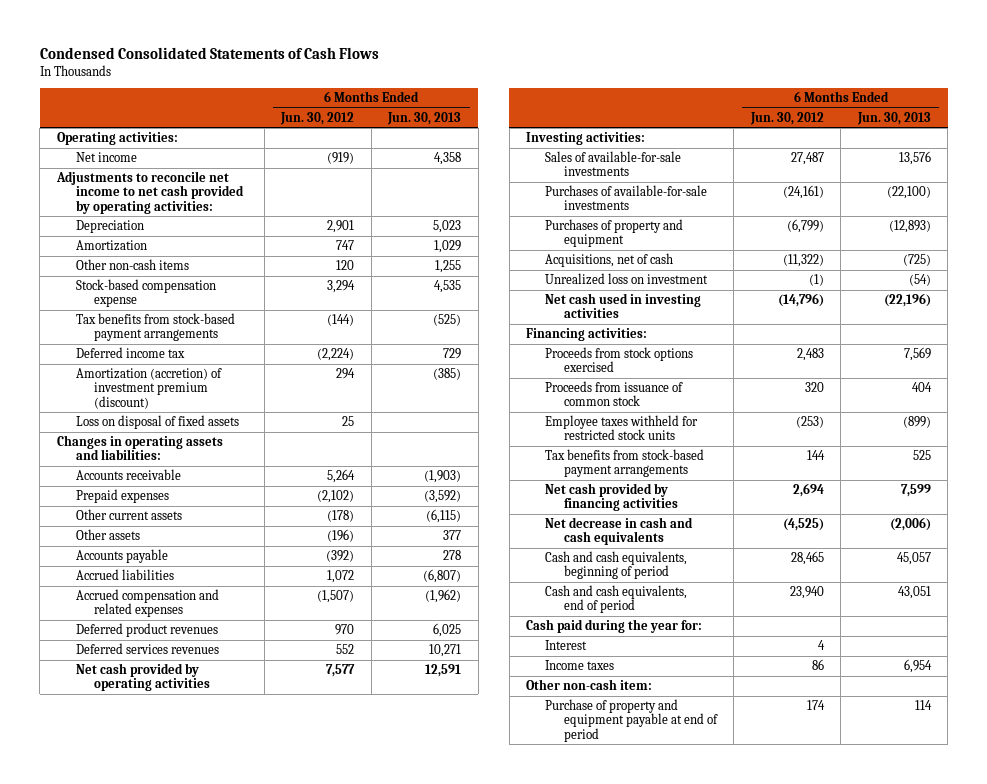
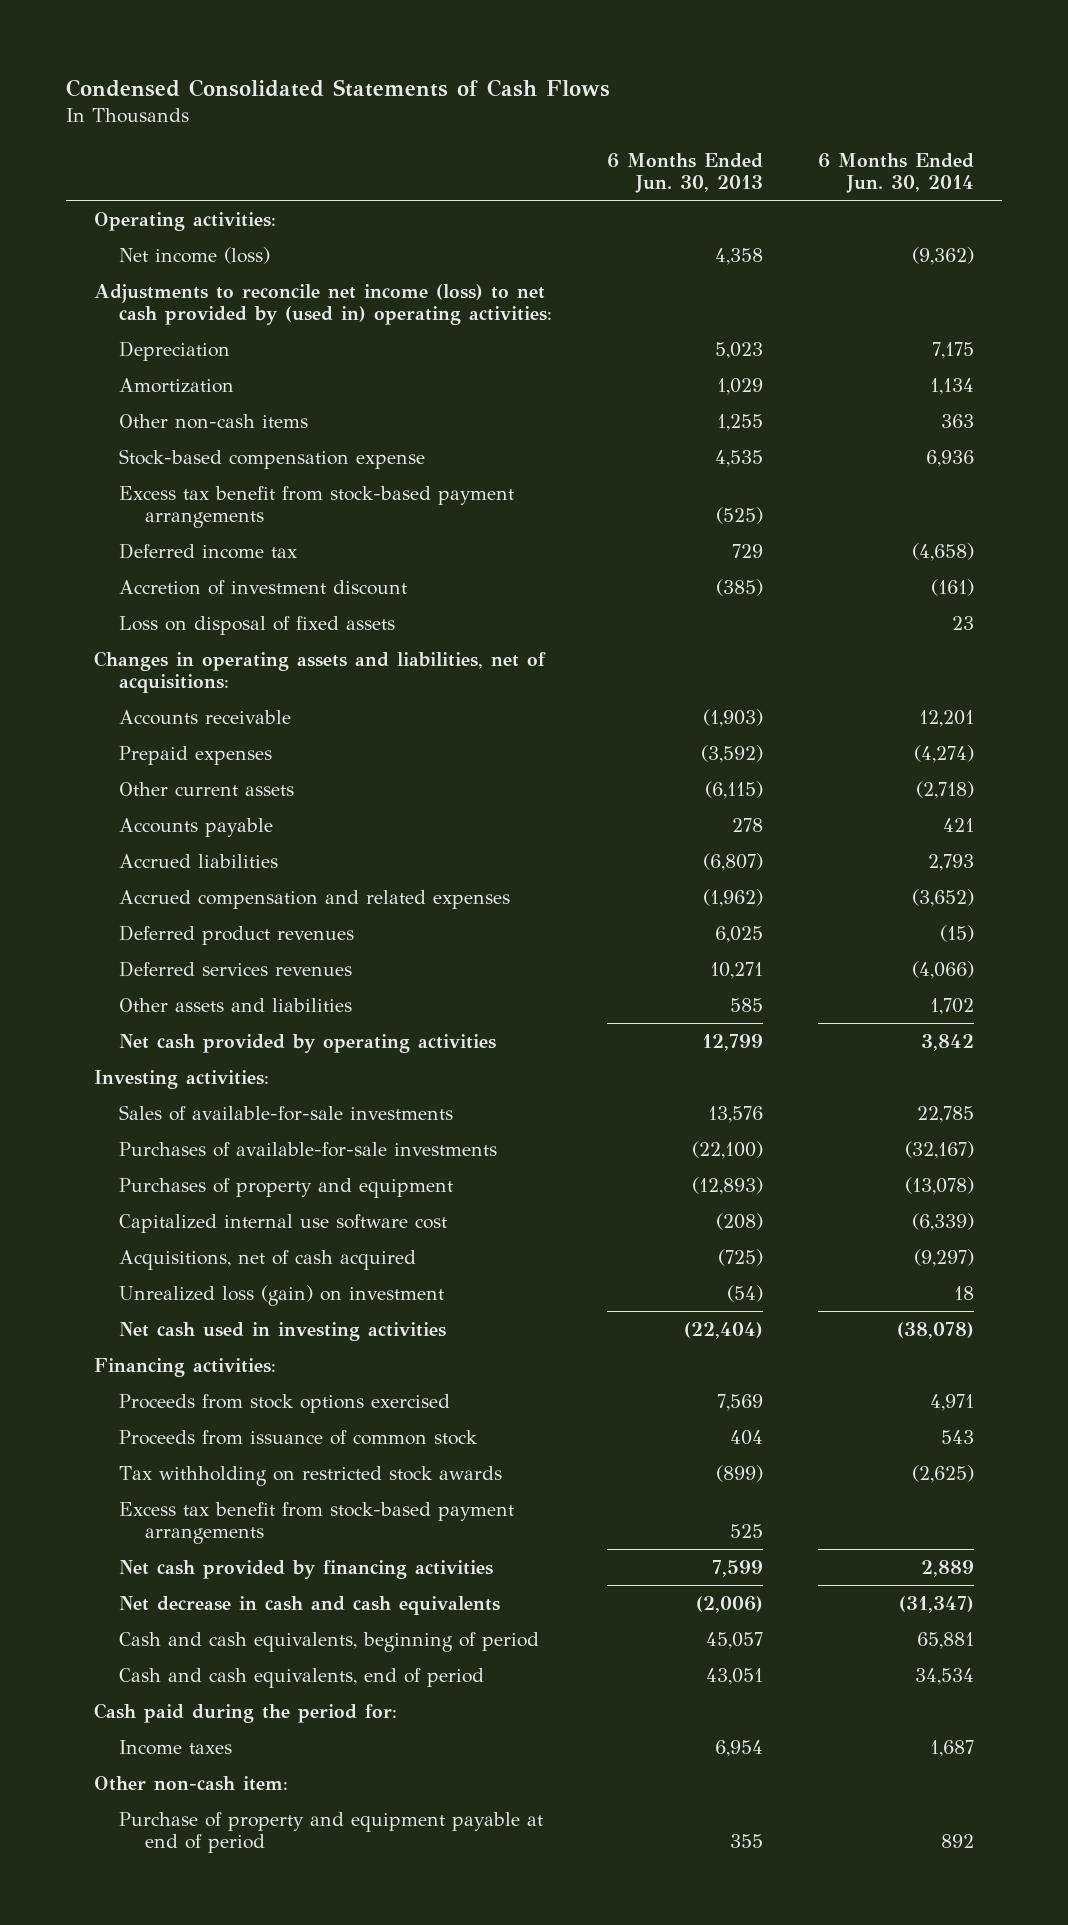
[280,111,355,125] Jun. 30, 2012 -> none
none -> [818,152,975,193] 6 Months Ended Jun. 30, 2014
[75,152,137,163] Net income -> [119,246,271,264] Net income (loss)
[55,171,244,214] Adjustments to reconcile net income to net cash provided by operating activities: -> [93,283,553,326] Adjustments to reconcile net income (loss) to net cash provided by (used in) operating activities:
[75,313,235,342] Tax benefits from stock-based payment arrangements -> [119,485,515,529] Excess tax benefit from stock-based payment arrangements
[75,368,222,409] Amortization (accretion) of investment premium (discount) -> [119,579,408,595] Accretion of investment discount
[56,435,223,461] Changes in operating assets and liabilities: -> [93,650,546,694] Changes in operating assets and liabilities, net of acquisitions:
[75,529,140,541] Other assets -> none
none -> [119,997,353,1012] Other assets and liabilities
[425,664,462,678] 12,591 -> [702,1033,764,1051] 12,799
none -> [119,1213,448,1233] Capitalized internal use software cost
[545,253,674,268] Acquisitions, net of cash -> [119,1249,417,1270] Acquisitions, net of cash acquired
[545,273,709,286] Unrealized loss on investment -> [119,1284,445,1306] Unrealized loss (gain) on investment
[883,293,931,308] (22,196) -> [684,1321,764,1339] (22,404)
[545,415,699,441] Employee taxes withheld for restricted stock units -> [119,1465,503,1486] Tax withholding on restricted stock awards
[545,449,705,478] Tax benefits from stock-based payment arrangements -> [119,1501,515,1545] Excess tax benefit from stock-based payment arrangements
[545,640,588,651] Interest -> none
[526,619,703,634] Cash paid during the year for: -> [93,1702,397,1723] Cash paid during the period for:
[914,700,932,711] 114 -> [730,1834,764,1849] 355

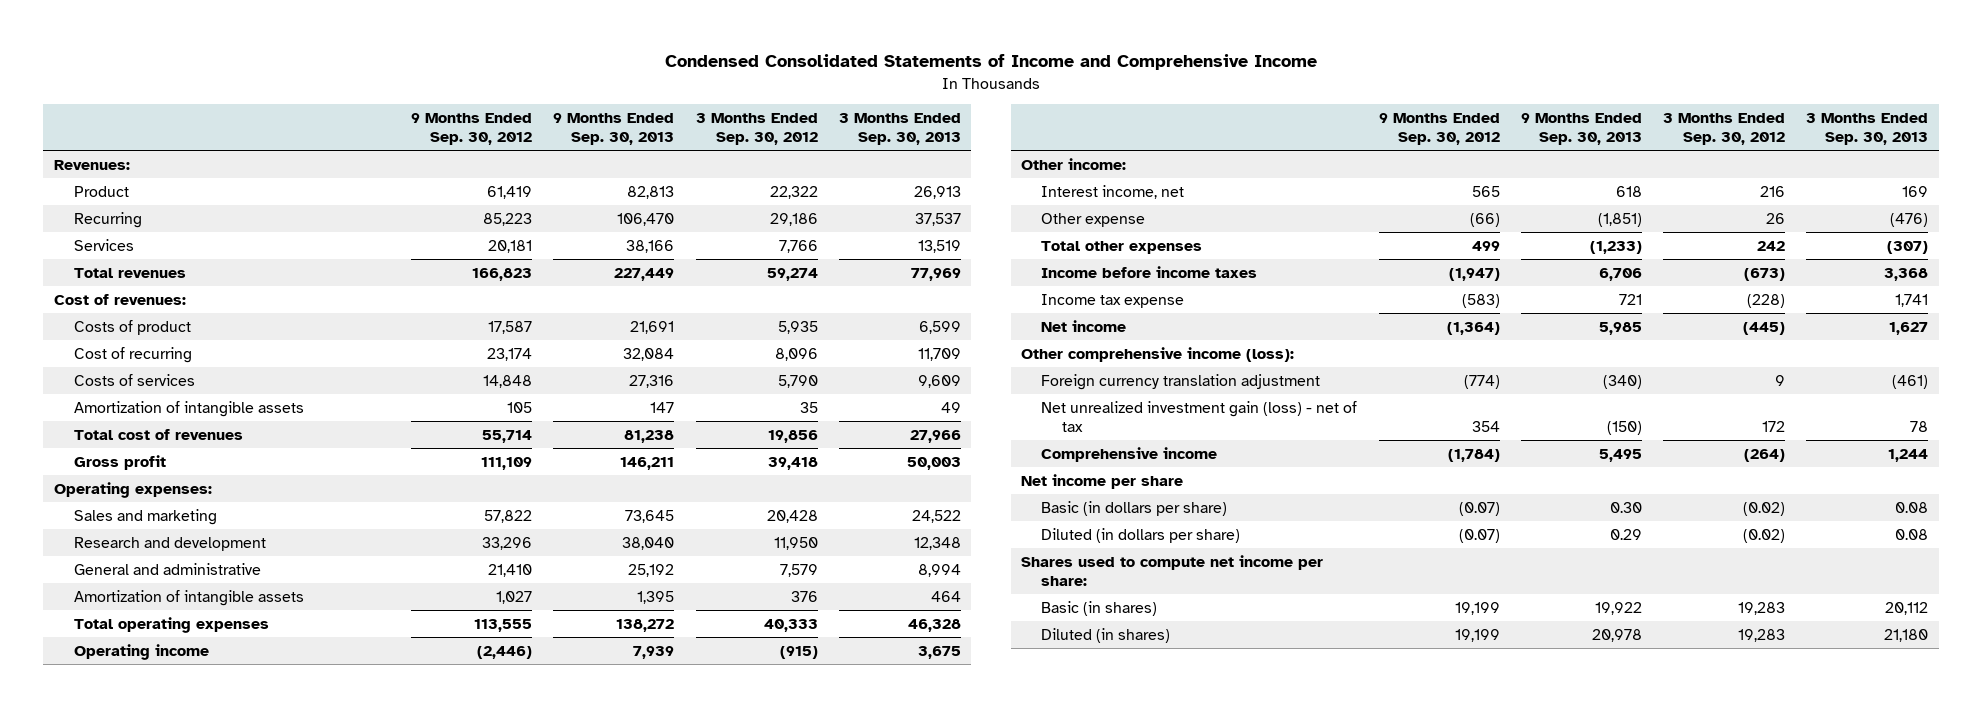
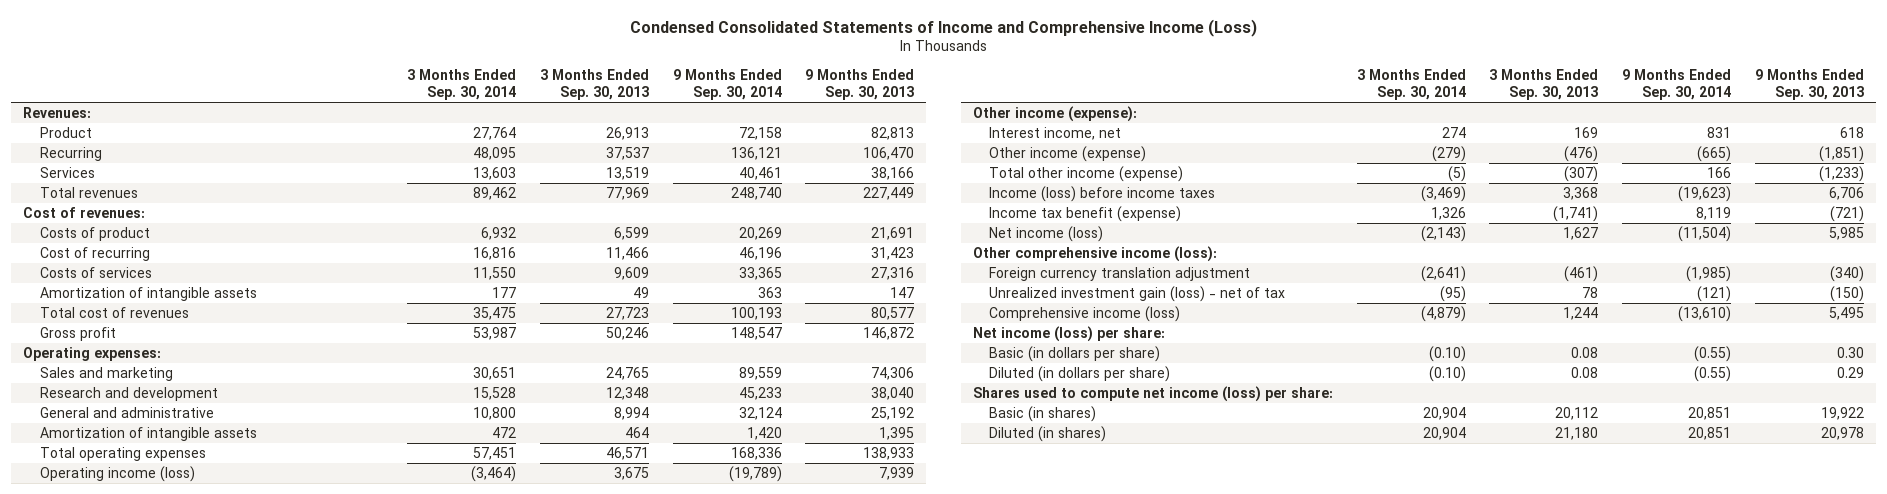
[664,54,1317,71] Condensed Consolidated Statements of Income and Comprehensive Income -> [629,18,1257,37] Condensed Consolidated Statements of Income and Comprehensive Income (Loss)
[411,113,533,146] 9 Months Ended Sep. 30, 2012 -> none
[695,113,818,146] 3 Months Ended Sep. 30, 2012 -> none
none -> [407,69,517,100] 3 Months Ended Sep. 30, 2014
none -> [672,69,782,100] 9 Months Ended Sep. 30, 2014
[623,347,675,361] 32,084 -> [871,247,915,261] 31,423
[917,347,961,361] 11,709 -> [605,247,649,261] 11,466
[624,429,675,443] 81,238 -> [871,307,915,321] 80,577
[909,429,961,443] 27,966 -> [605,307,649,321] 27,723
[620,456,675,470] 146,211 -> [863,327,915,341] 146,872
[906,456,961,470] 50,003 -> [605,327,649,341] 50,246
[625,509,675,523] 73,645 -> [871,367,915,381] 74,306
[911,509,961,523] 24,522 -> [605,367,649,381] 24,765
[616,618,675,632] 138,272 -> [863,447,915,461] 138,933
[907,618,961,632] 46,328 -> [605,447,649,461] 46,571
[73,643,209,660] Operating income -> [39,466,195,483] Operating income (loss)
[1021,157,1127,170] Other income: -> [972,106,1137,123] Other income (expense):
[1041,212,1146,227] Other expense -> [989,146,1147,163] Other income (expense)
[1041,240,1203,254] Total other expenses -> [989,166,1184,183] Total other income (expense)
[1041,265,1258,278] Income before income taxes -> [989,186,1216,203] Income (loss) before income taxes
[1041,293,1185,308] Income tax expense -> [989,206,1182,223] Income tax benefit (expense)
[1618,293,1642,305] 721 -> [1830,206,1865,223] (721)
[1895,293,1929,307] 1,741 -> [1553,206,1599,223] (1,741)
[1041,319,1127,332] Net income -> [989,226,1104,243] Net income (loss)
[1041,400,1358,432] Net unrealized investment gain (loss) - net of tax -> [989,286,1286,303] Unrealized investment gain (loss) - net of tax
[1041,446,1218,462] Comprehensive income -> [989,306,1181,323] Comprehensive income (loss)
[1021,473,1184,489] Net income per share -> [972,326,1165,343] Net income (loss) per share:
[1021,554,1324,586] Shares used to compute net income per share: -> [972,386,1333,403] Shares used to compute net income (loss) per share:

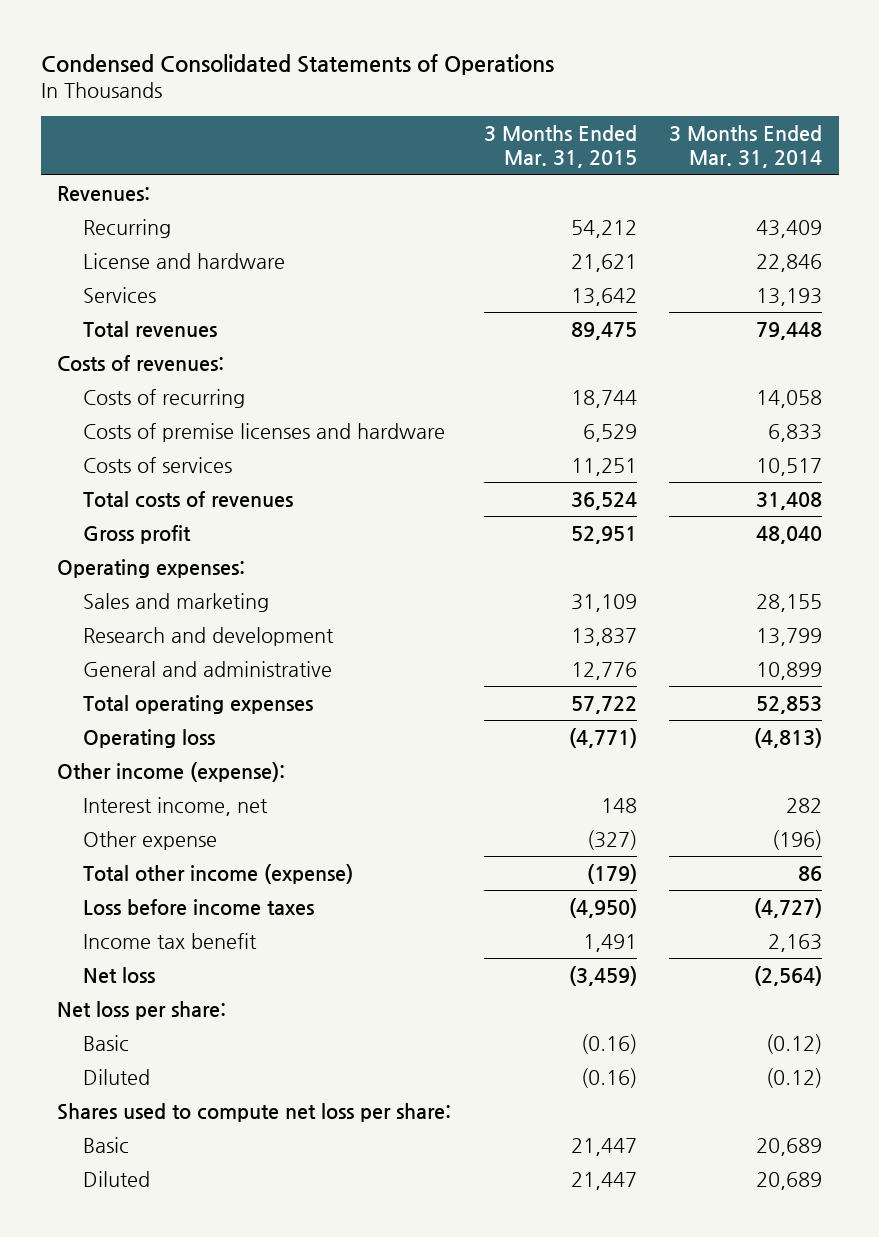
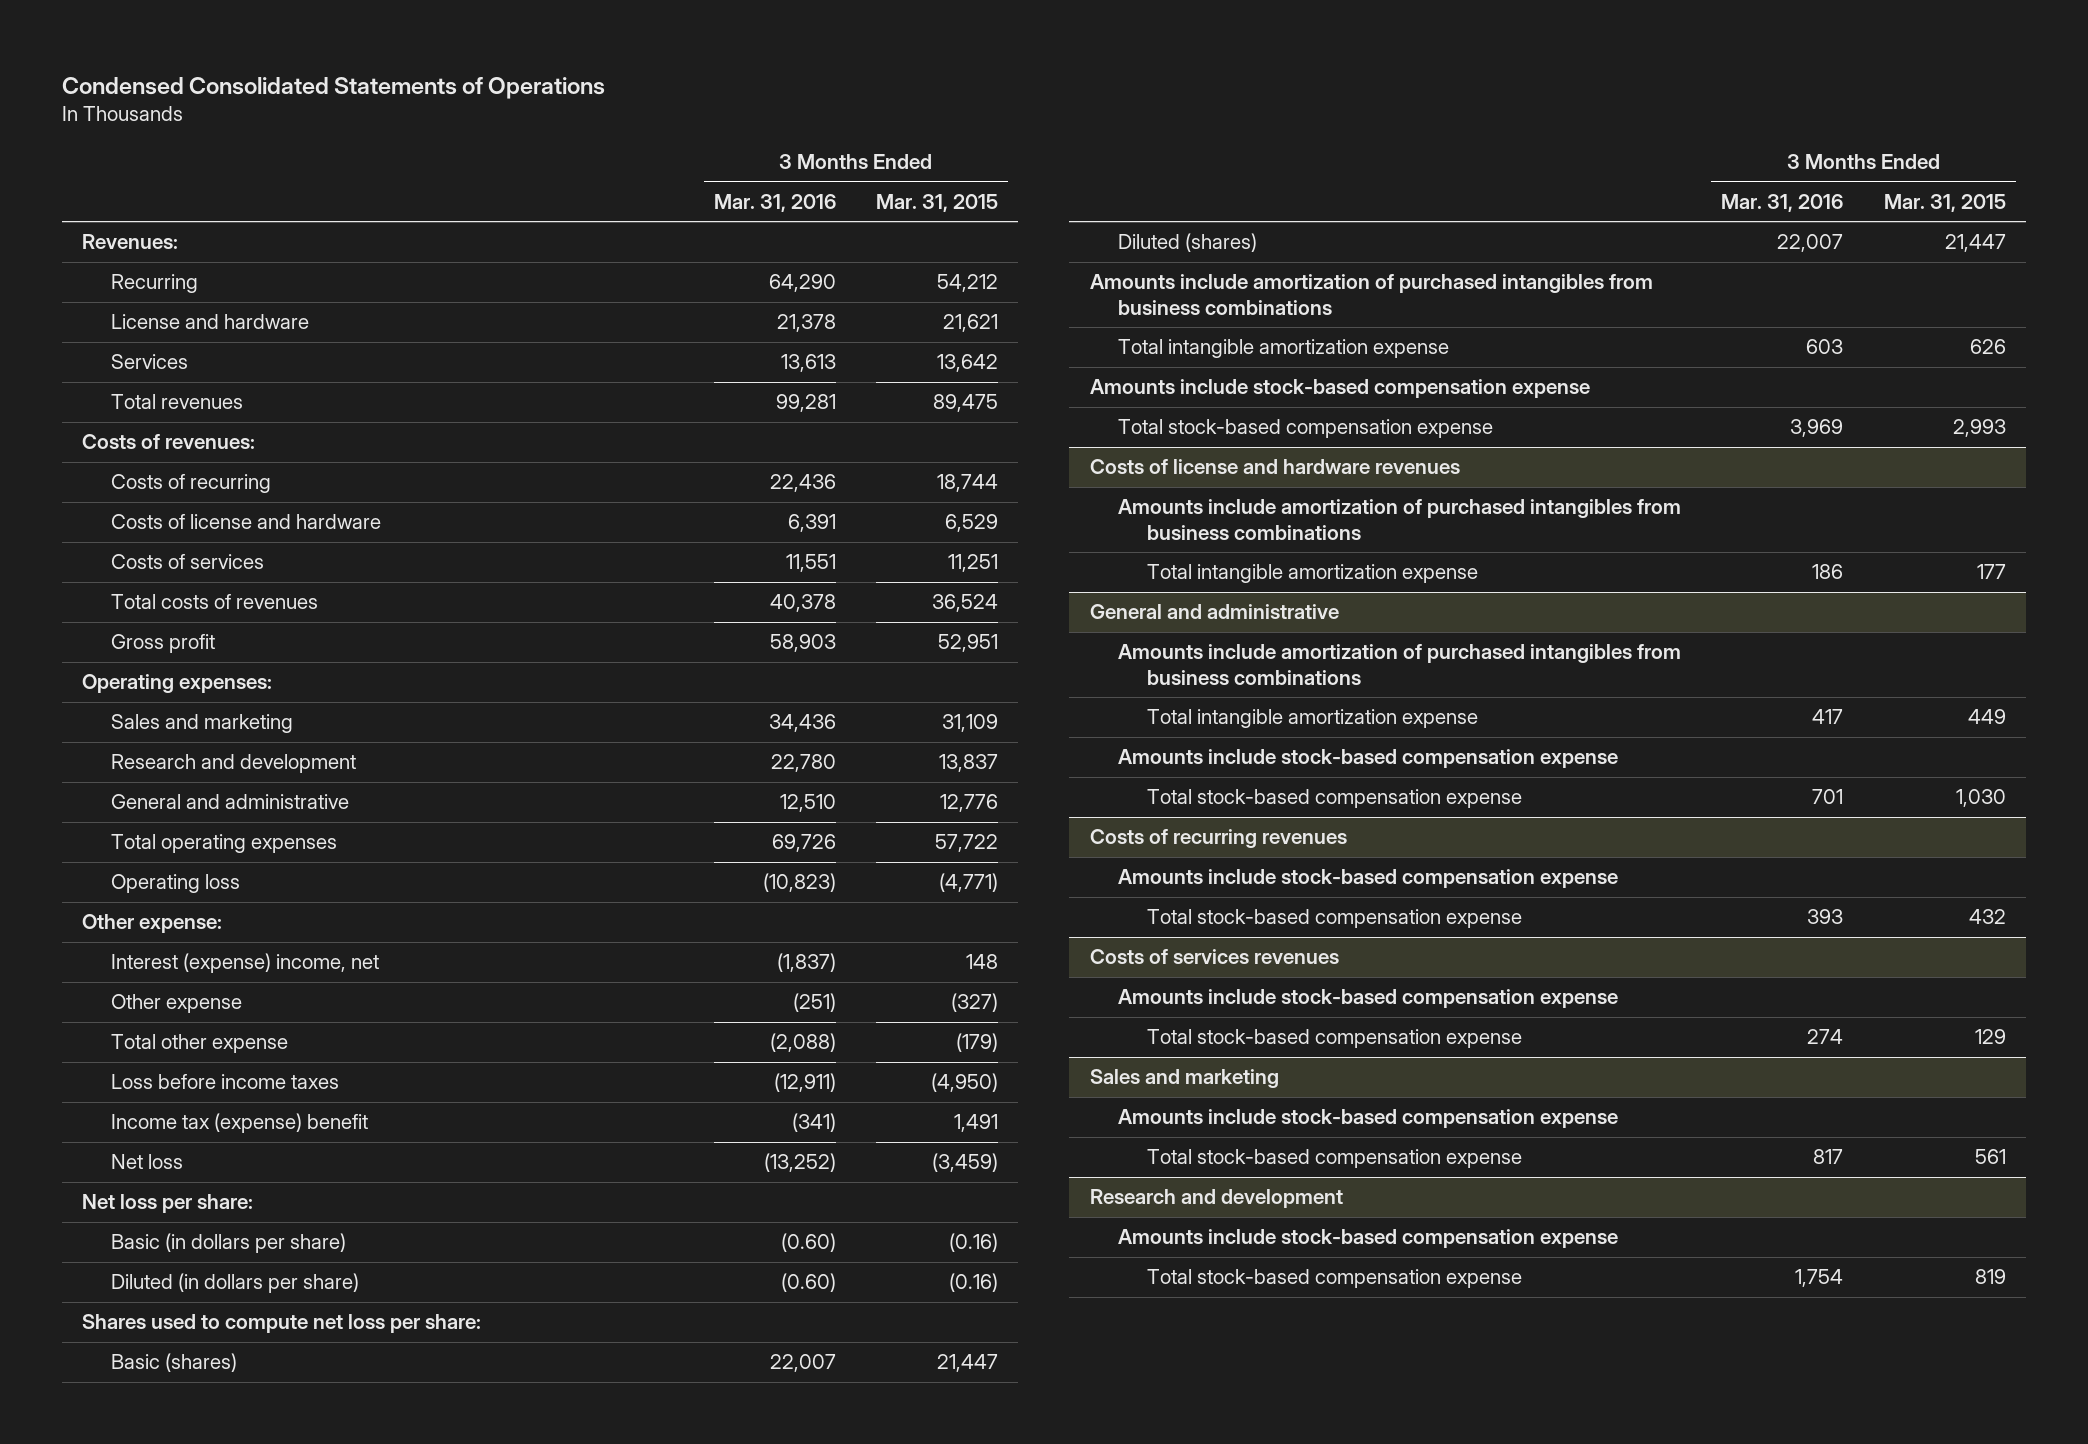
[669,125,823,169] 3 Months Ended Mar. 31, 2014 -> none
none -> [714,193,837,212] Mar. 31, 2016
[83,422,446,442] Costs of premise licenses and hardware -> [110,514,381,530] Costs of license and hardware
[56,761,285,782] Other income (expense): -> [82,914,223,934] Other expense:
[83,796,269,816] Interest income, net -> [110,953,379,974] Interest (expense) income, net
[83,863,354,884] Total other income (expense) -> [110,1034,288,1054] Total other expense
[83,932,258,949] Income tax benefit -> [110,1113,368,1134] Income tax (expense) benefit
[83,1034,130,1051] Basic -> [110,1233,346,1254] Basic (in dollars per share)
[83,1068,151,1085] Diluted -> [110,1273,359,1294] Diluted (in dollars per share)
[83,1136,130,1153] Basic -> [110,1353,237,1373] Basic (shares)
[83,1170,151,1187] Diluted -> [1118,233,1258,253] Diluted (shares)
none -> [1089,274,1653,315] Amounts include amortization of purchased intangibles from business combinations
none -> [1118,339,1450,359] Total intangible amortization expense
none -> [1089,379,1590,399] Amounts include stock-based compensation expense
none -> [1118,419,1494,439] Total stock-based compensation expense
none -> [1089,459,1460,475] Costs of license and hardware revenues
none -> [1118,499,1682,540] Amounts include amortization of purchased intangibles from business combinations
none -> [1146,564,1478,584] Total intangible amortization expense
none -> [1089,604,1339,620] General and administrative
none -> [1118,644,1682,685] Amounts include amortization of purchased intangibles from business combinations
none -> [1146,709,1478,729] Total intangible amortization expense
none -> [1118,749,1619,769] Amounts include stock-based compensation expense
none -> [1146,789,1522,809] Total stock-based compensation expense
none -> [1089,829,1347,849] Costs of recurring revenues
none -> [1118,869,1619,889] Amounts include stock-based compensation expense
none -> [1146,909,1522,929] Total stock-based compensation expense
none -> [1089,949,1339,965] Costs of services revenues
none -> [1118,989,1619,1009] Amounts include stock-based compensation expense
none -> [1146,1029,1522,1049] Total stock-based compensation expense
none -> [1089,1069,1279,1089] Sales and marketing
none -> [1118,1109,1619,1129] Amounts include stock-based compensation expense
none -> [1146,1149,1522,1169] Total stock-based compensation expense
none -> [1089,1189,1343,1209] Research and development
none -> [1118,1229,1619,1249] Amounts include stock-based compensation expense
none -> [1146,1269,1522,1289] Total stock-based compensation expense

